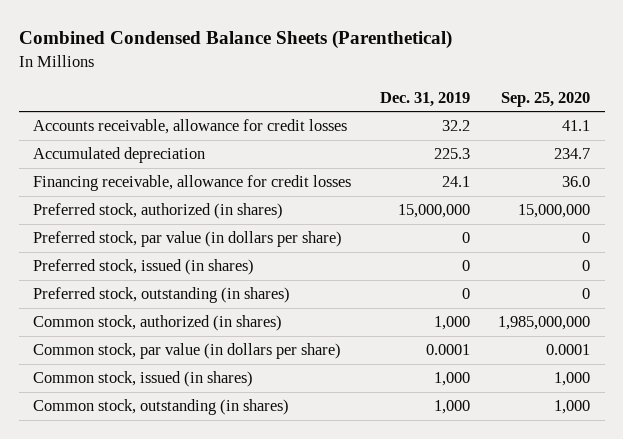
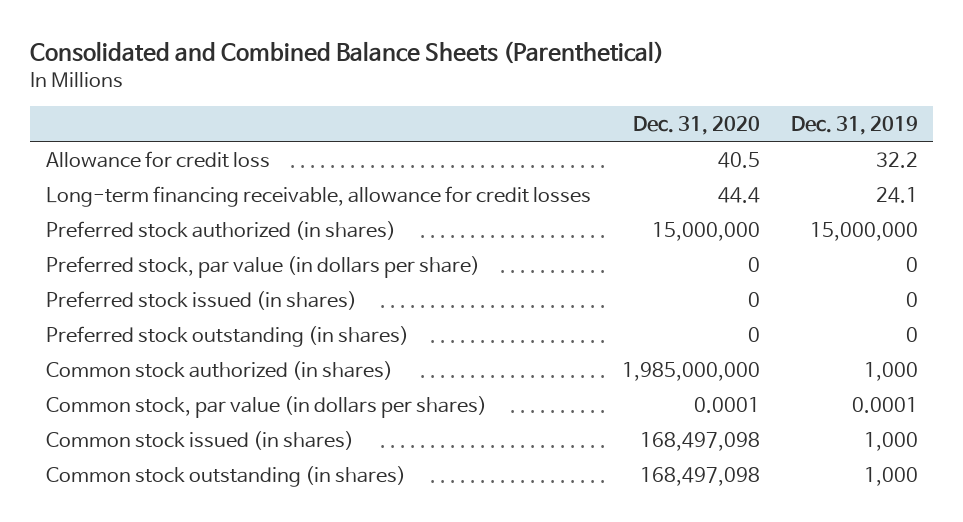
[18,30,452,50] Combined Condensed Balance Sheets (Parenthetical) -> [30,41,665,65] Consolidated and Combined Balance Sheets (Parenthetical)
[501,91,591,107] Sep. 25, 2020 -> none
none -> [632,115,760,135] Dec. 31, 2020
[32,147,205,164] Accumulated depreciation -> none
[32,119,347,135] Accounts receivable, allowance for credit losses -> [45,150,270,168] Allowance for credit loss
[32,175,351,192] Financing receivable, allowance for credit losses -> [45,185,591,207] Long-term financing receivable, allowance for credit losses
[32,203,283,220] Preferred stock, authorized (in shares) -> [45,220,396,240] Preferred stock authorized (in shares)
[32,259,254,276] Preferred stock, issued (in shares) -> [45,290,357,310] Preferred stock issued (in shares)
[32,287,290,304] Preferred stock, outstanding (in shares) -> [45,325,409,347] Preferred stock outstanding (in shares)
[32,315,282,332] Common stock, authorized (in shares) -> [45,360,393,380] Common stock authorized (in shares)
[32,343,341,360] Common stock, par value (in dollars per share) -> [45,395,487,418] Common stock, par value (in dollars per shares)
[32,371,253,388] Common stock, issued (in shares) -> [45,430,354,450] Common stock issued (in shares)
[32,399,289,416] Common stock, outstanding (in shares) -> [45,465,406,487] Common stock outstanding (in shares)

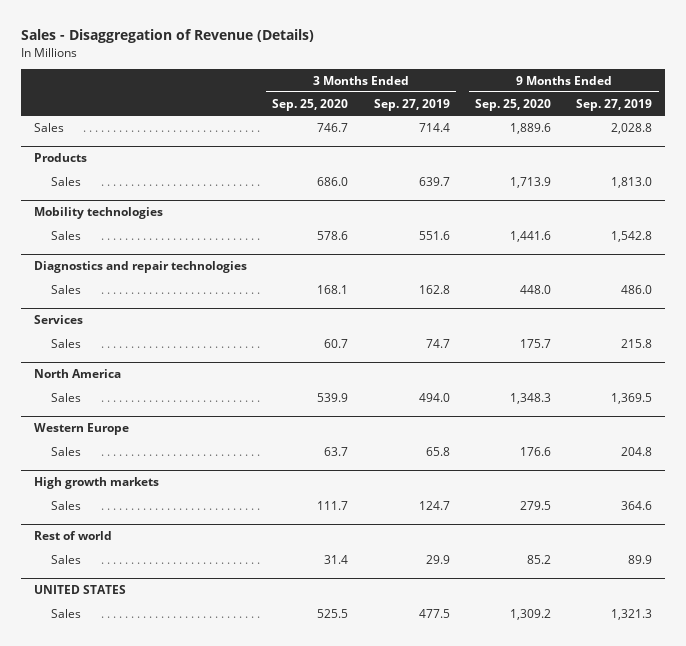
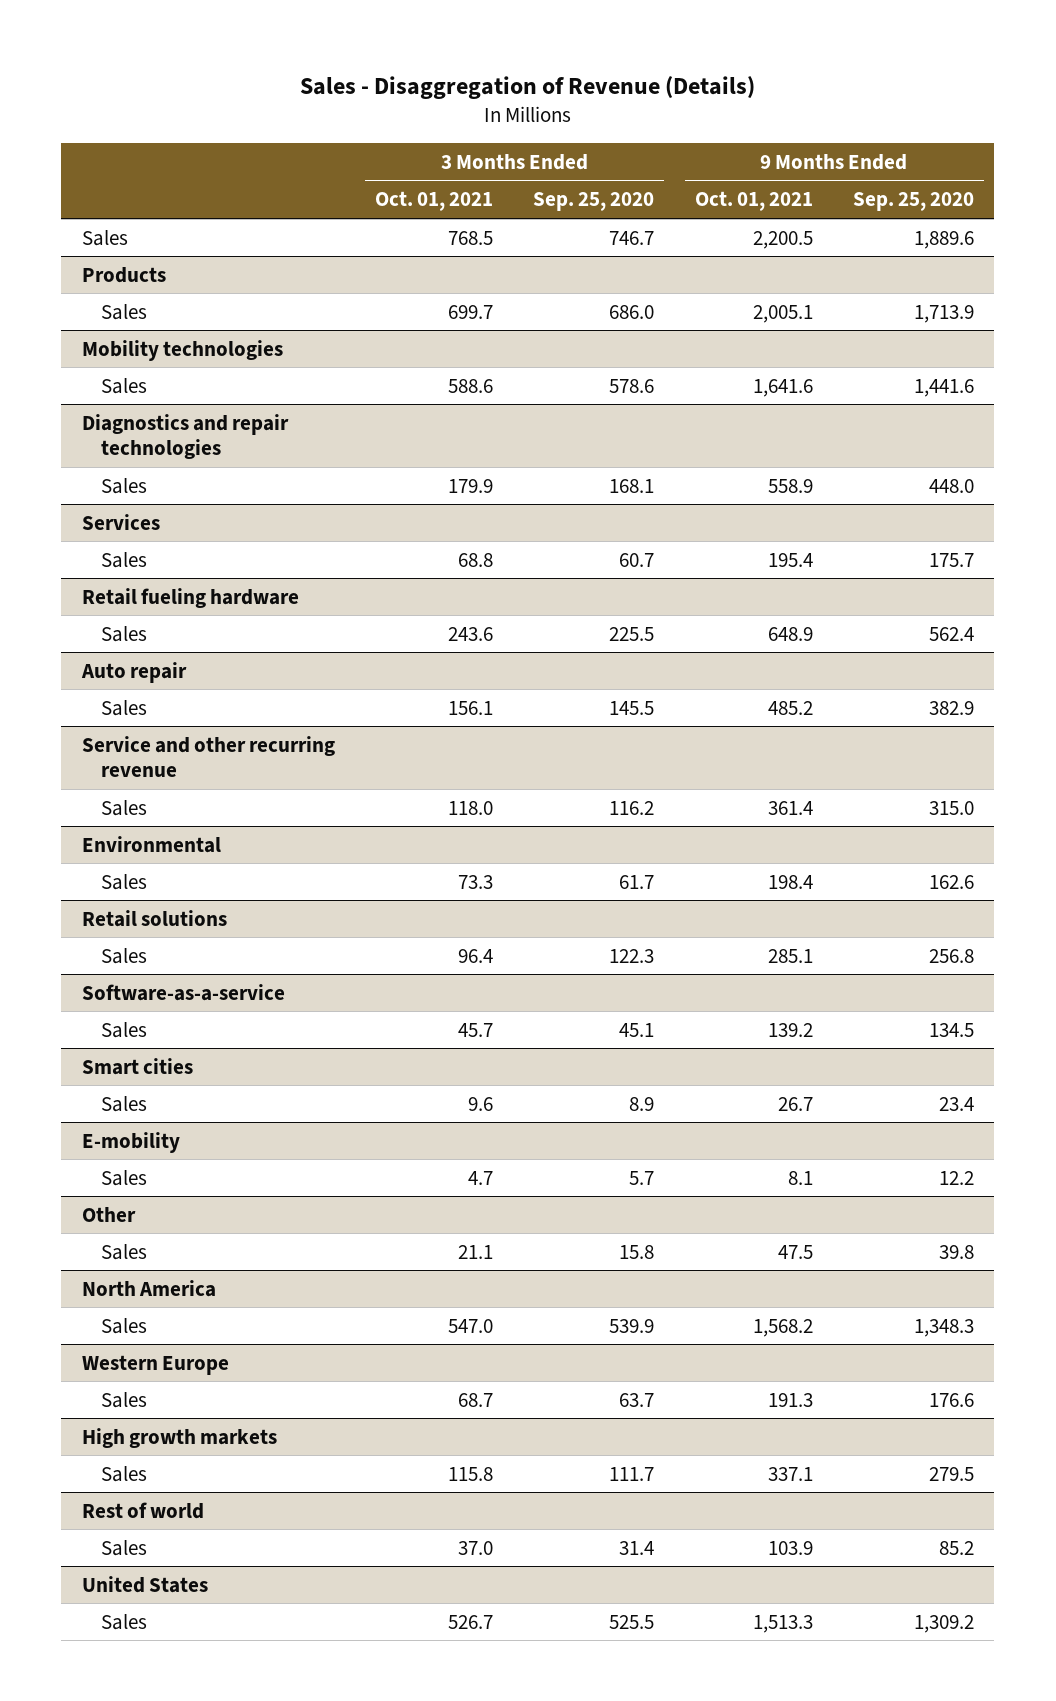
[373,98,450,111] Sep. 27, 2019 -> none
[576,98,653,111] Sep. 27, 2019 -> none
none -> [374,191,493,212] Oct. 01, 2021
none -> [694,191,813,212] Oct. 01, 2021
none -> [81,587,299,608] Retail fueling hardware
none -> [101,625,148,642] Sales
none -> [80,661,187,683] Auto repair
none -> [101,699,148,716] Sales
none -> [81,735,335,778] Service and other recurring revenue
none -> [101,799,148,816] Sales
none -> [81,835,221,853] Environmental
none -> [101,873,148,890] Sales
none -> [81,909,227,927] Retail solutions
none -> [101,947,148,964] Sales
none -> [81,983,285,1001] Software-as-a-service
none -> [101,1021,148,1038] Sales
none -> [81,1057,193,1075] Smart cities
none -> [101,1095,148,1112] Sales
none -> [81,1131,180,1153] E-mobility
none -> [101,1169,148,1186] Sales
none -> [81,1206,136,1222] Other
none -> [101,1243,148,1260] Sales
[33,585,126,595] UNITED STATES -> [81,1575,208,1593] United States

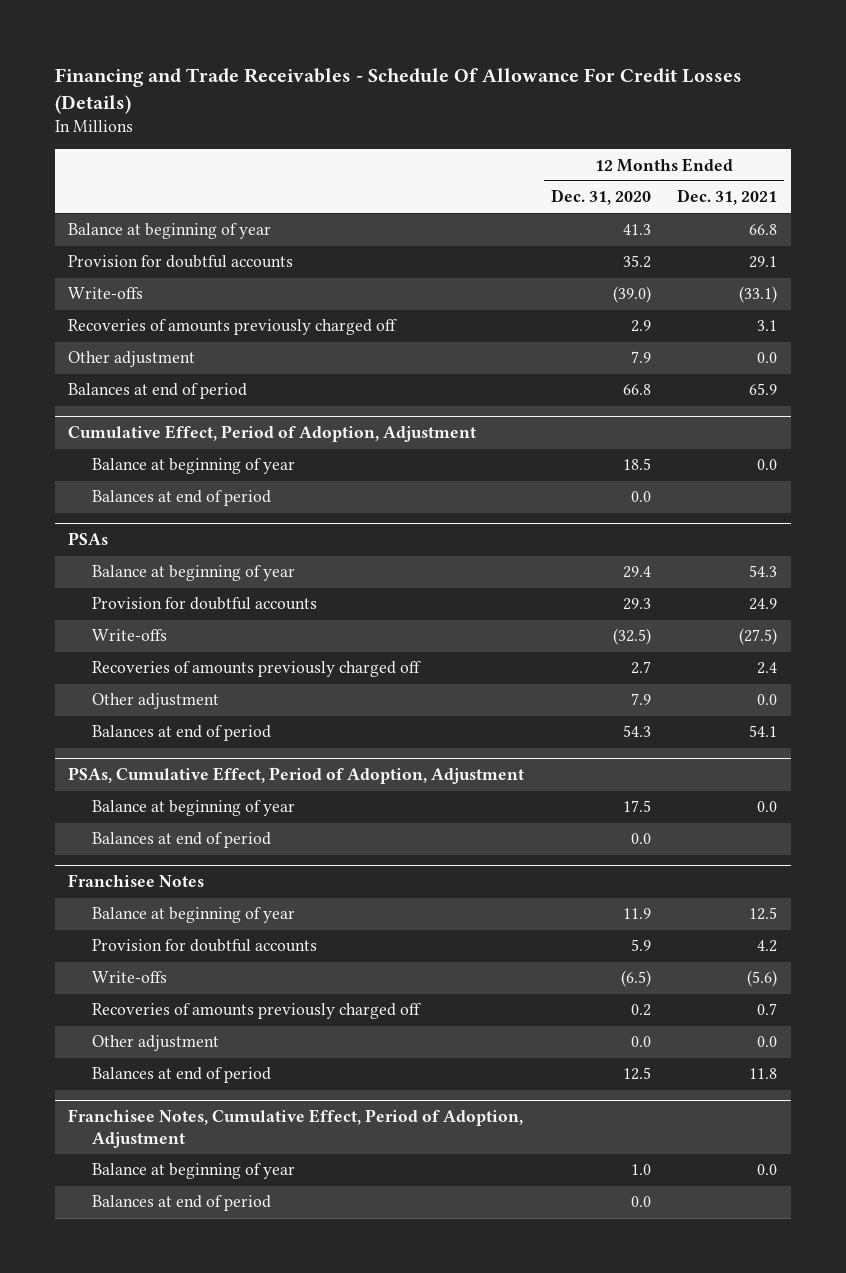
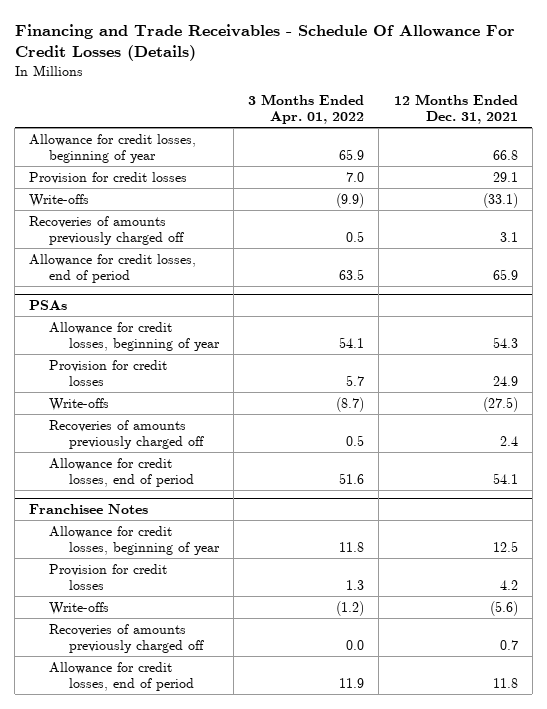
[550,189,651,206] Dec. 31, 2020 -> none
none -> [248,94,365,125] 3 Months Ended Apr. 01, 2022
[68,223,272,240] Balance at beginning of year -> [29,133,197,163] Allowance for credit losses, beginning of year
[68,255,294,269] Provision for doubtful accounts -> [29,171,188,184] Provision for credit losses
[68,351,196,368] Other adjustment -> none
[68,425,477,443] Cumulative Effect, Period of Adoption, Adjustment -> none
[92,458,296,475] Balance at beginning of year -> none
[92,490,272,507] Balances at end of period -> none
[68,383,248,400] Balances at end of period -> [29,253,197,283] Allowance for credit losses, end of period
[92,565,296,582] Balance at beginning of year -> [49,321,221,351] Allowance for credit losses, beginning of year
[92,597,318,611] Provision for doubtful accounts -> [49,359,168,386] Provision for credit losses
[92,693,220,710] Other adjustment -> none
[68,767,525,785] PSAs, Cumulative Effect, Period of Adoption, Adjustment -> none
[92,800,296,817] Balance at beginning of year -> none
[92,832,272,849] Balances at end of period -> none
[92,725,272,742] Balances at end of period -> [49,457,195,487] Allowance for credit losses, end of period
[92,907,296,924] Balance at beginning of year -> [49,525,221,555] Allowance for credit losses, beginning of year
[92,939,318,953] Provision for doubtful accounts -> [49,563,168,590] Provision for credit losses
[92,1035,220,1052] Other adjustment -> none
[68,1109,524,1149] Franchisee Notes, Cumulative Effect, Period of Adoption, Adjustment -> none
[92,1163,296,1180] Balance at beginning of year -> none
[92,1195,272,1212] Balances at end of period -> none
[92,1067,272,1084] Balances at end of period -> [49,661,195,691] Allowance for credit losses, end of period

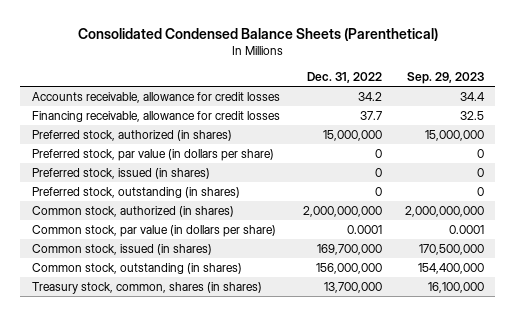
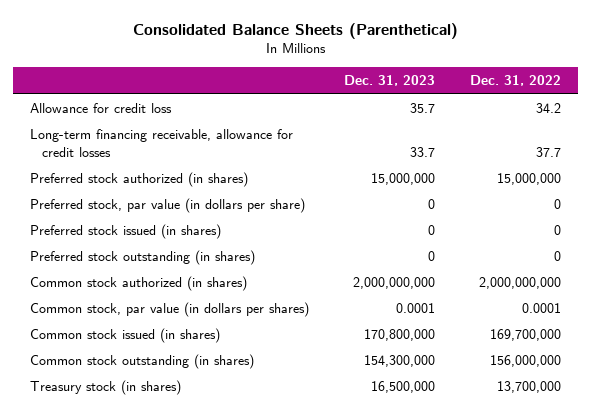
[77,28,438,42] Consolidated Condensed Balance Sheets (Parenthetical) -> [132,22,458,39] Consolidated Balance Sheets (Parenthetical)
[406,72,484,85] Sep. 29, 2023 -> none
none -> [344,75,436,87] Dec. 31, 2023
[31,91,280,103] Accounts receivable, allowance for credit losses -> [30,103,173,114] Allowance for credit loss
[31,110,280,122] Financing receivable, allowance for credit losses -> [30,129,294,158] Long-term financing receivable, allowance for credit losses
[31,129,232,141] Preferred stock, authorized (in shares) -> [30,172,249,188] Preferred stock authorized (in shares)
[31,167,210,179] Preferred stock, issued (in shares) -> [30,224,222,240] Preferred stock issued (in shares)
[31,186,240,198] Preferred stock, outstanding (in shares) -> [30,250,256,266] Preferred stock outstanding (in shares)
[31,205,234,217] Common stock, authorized (in shares) -> [30,276,248,292] Common stock authorized (in shares)
[31,224,276,237] Common stock, par value (in dollars per share) -> [30,302,310,318] Common stock, par value (in dollars per shares)
[31,243,212,255] Common stock, issued (in shares) -> [30,328,221,344] Common stock issued (in shares)
[31,262,242,274] Common stock, outstanding (in shares) -> [30,354,255,370] Common stock outstanding (in shares)
[31,281,262,294] Treasury stock, common, shares (in shares) -> [30,380,182,396] Treasury stock (in shares)

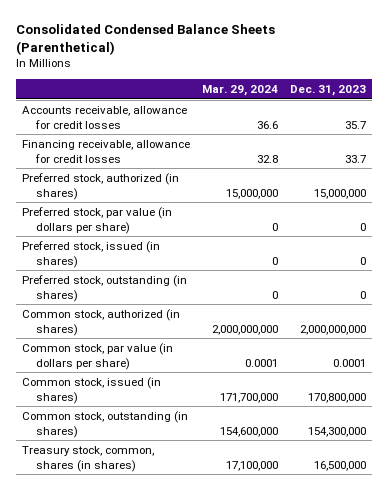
[132,22,458,39] Consolidated Balance Sheets (Parenthetical) -> [16,24,276,55] Consolidated Condensed Balance Sheets (Parenthetical)
[469,75,561,87] Dec. 31, 2022 -> none
none -> [202,84,279,96] Mar. 29, 2024
[30,103,173,114] Allowance for credit loss -> [22,105,188,129] Accounts receivable, allowance for credit losses
[30,129,294,158] Long-term financing receivable, allowance for credit losses -> [22,139,191,163] Financing receivable, allowance for credit losses
[30,172,249,188] Preferred stock authorized (in shares) -> [22,172,180,200] Preferred stock, authorized (in shares)
[30,224,222,240] Preferred stock issued (in shares) -> [22,240,161,268] Preferred stock, issued (in shares)
[30,250,256,266] Preferred stock outstanding (in shares) -> [22,274,188,302] Preferred stock, outstanding (in shares)
[30,276,248,292] Common stock authorized (in shares) -> [22,308,181,336] Common stock, authorized (in shares)
[30,302,310,318] Common stock, par value (in dollars per shares) -> [22,342,174,370] Common stock, par value (in dollars per share)
[30,328,221,344] Common stock issued (in shares) -> [22,376,162,404] Common stock, issued (in shares)
[30,354,255,370] Common stock outstanding (in shares) -> [22,410,189,438] Common stock, outstanding (in shares)
[30,380,182,396] Treasury stock (in shares) -> [22,445,155,472] Treasury stock, common, shares (in shares)

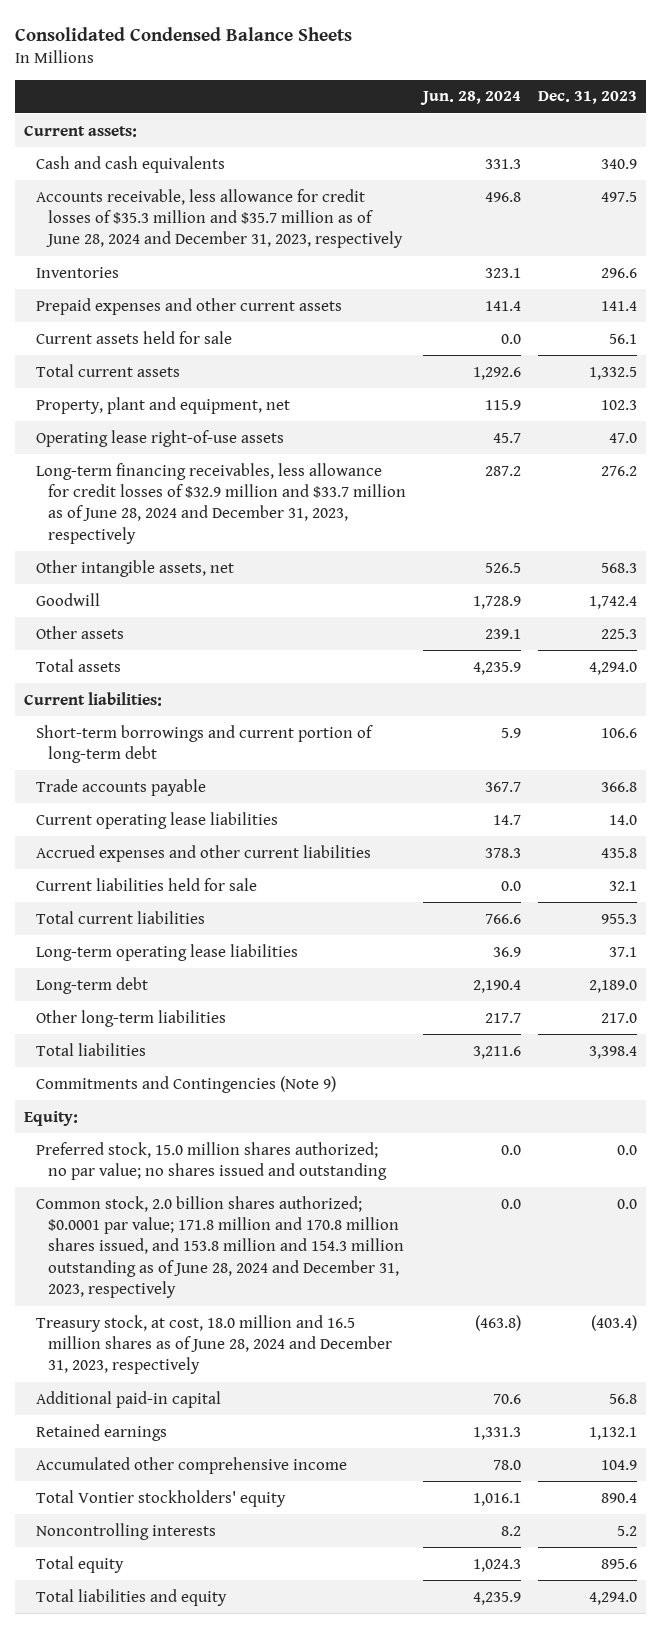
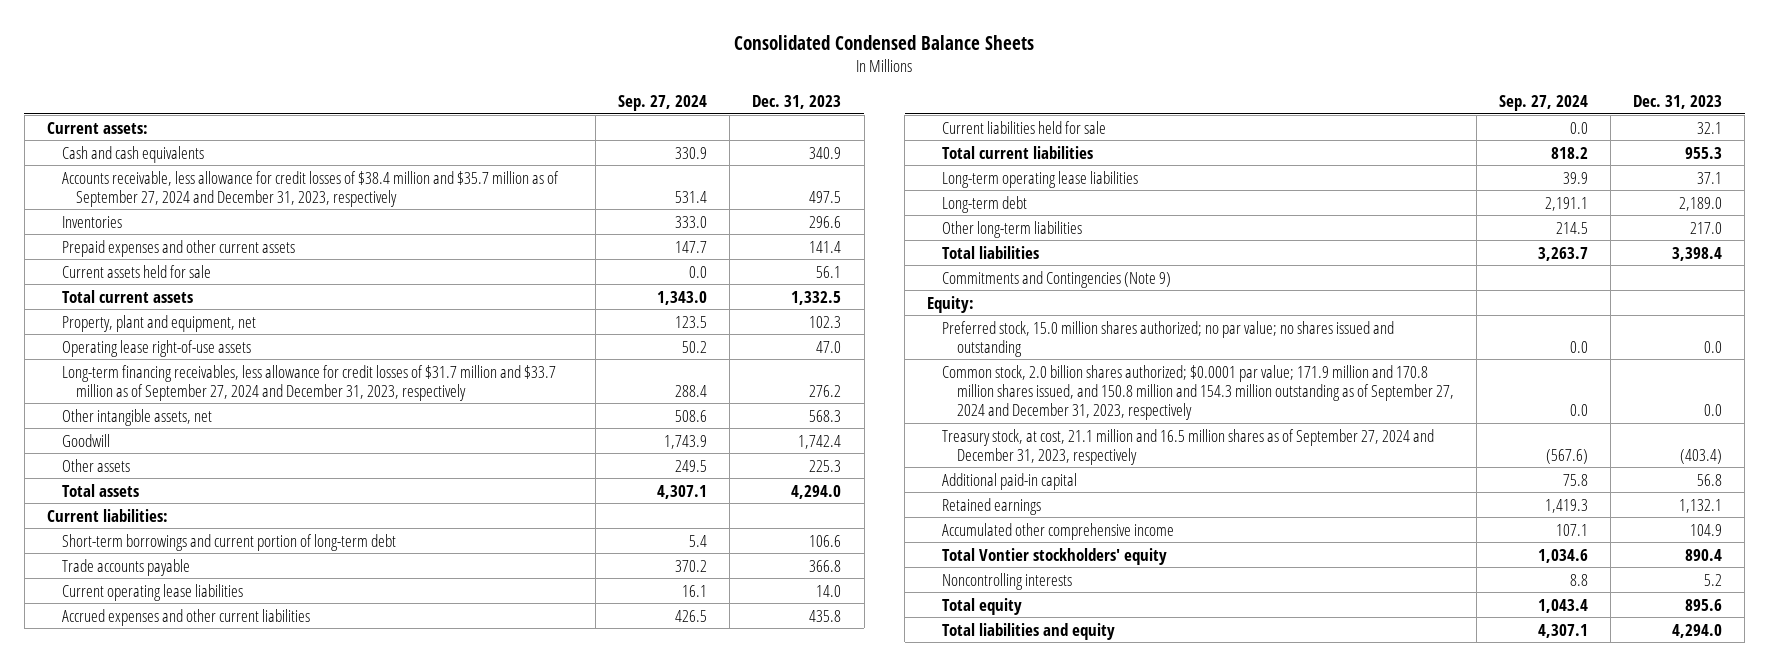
[420,91,522,106] Jun. 28, 2024 -> none
none -> [618,94,708,111] Sep. 27, 2024
[35,188,403,249] Accounts receivable, less allowance for credit losses of $35.3 million and $35.7 million as of June 28, 2024 and December 31, 2023, respectively -> [61,170,559,207] Accounts receivable, less allowance for credit losses of $38.4 million and $35.7 million as of September 27, 2024 and December 31, 2023, respectively
[35,462,406,544] Long-term financing receivables, less allowance for credit losses of $32.9 million and $33.7 million as of June 28, 2024 and December 31, 2023, respectively -> [61,364,556,401] Long-term financing receivables, less allowance for credit losses of $31.7 million and $33.7 million as of September 27, 2024 and December 31, 2023, respectively
[35,1195,404,1299] Common stock, 2.0 billion shares authorized; $0.0001 par value; 171.8 million and 170.8 million shares issued, and 153.8 million and 154.3 million outstanding as of June 28, 2024 and December 31, 2023, respectively -> [942,364,1455,420] Common stock, 2.0 billion shares authorized; $0.0001 par value; 171.9 million and 170.8 million shares issued, and 150.8 million and 154.3 million outstanding as of September 27, 2024 and December 31, 2023, respectively
[35,1314,392,1375] Treasury stock, at cost, 18.0 million and 16.5 million shares as of June 28, 2024 and December 31, 2023, respectively -> [942,428,1435,465] Treasury stock, at cost, 21.1 million and 16.5 million shares as of September 27, 2024 and December 31, 2023, respectively

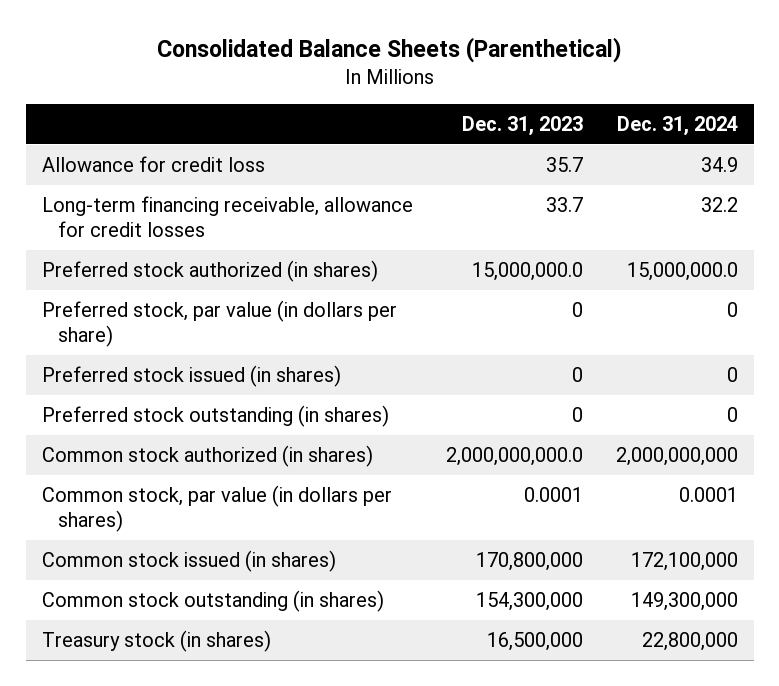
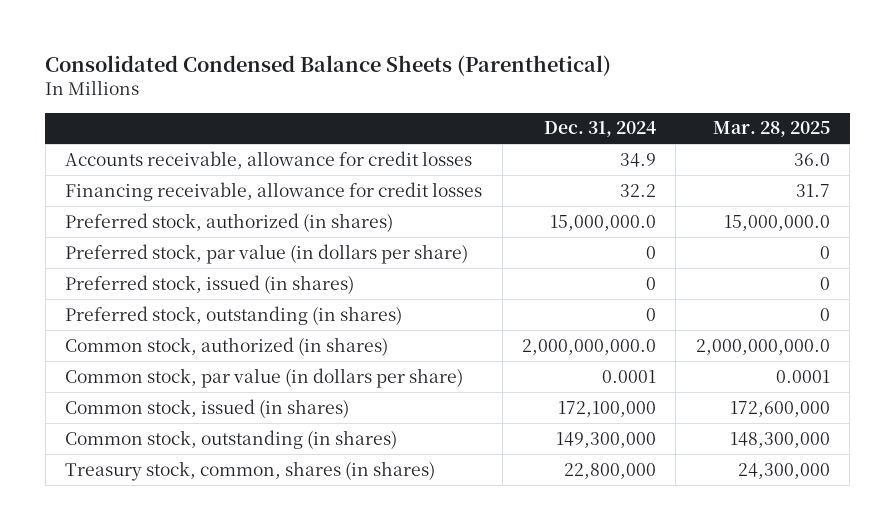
[156,36,622,63] Consolidated Balance Sheets (Parenthetical) -> [45,55,612,77] Consolidated Condensed Balance Sheets (Parenthetical)
[461,116,583,137] Dec. 31, 2023 -> none
none -> [712,121,830,138] Mar. 28, 2025
[41,155,265,172] Allowance for credit loss -> [65,150,473,169] Accounts receivable, allowance for credit losses
[41,195,413,237] Long-term financing receivable, allowance for credit losses -> [65,181,483,201] Financing receivable, allowance for credit losses
[41,259,378,282] Preferred stock authorized (in shares) -> [65,212,394,232] Preferred stock, authorized (in shares)
[41,364,341,387] Preferred stock issued (in shares) -> [65,274,355,294] Preferred stock, issued (in shares)
[41,404,389,427] Preferred stock outstanding (in shares) -> [65,305,403,325] Preferred stock, outstanding (in shares)
[41,444,373,467] Common stock authorized (in shares) -> [65,336,389,356] Common stock, authorized (in shares)
[615,446,738,466] 2,000,000,000 -> [521,338,656,355] 2,000,000,000.0
[41,484,392,532] Common stock, par value (in dollars per shares) -> [65,367,464,388] Common stock, par value (in dollars per share)
[41,549,336,572] Common stock issued (in shares) -> [65,398,350,418] Common stock, issued (in shares)
[41,589,384,612] Common stock outstanding (in shares) -> [65,429,398,449] Common stock, outstanding (in shares)
[41,629,271,652] Treasury stock (in shares) -> [65,460,436,481] Treasury stock, common, shares (in shares)

